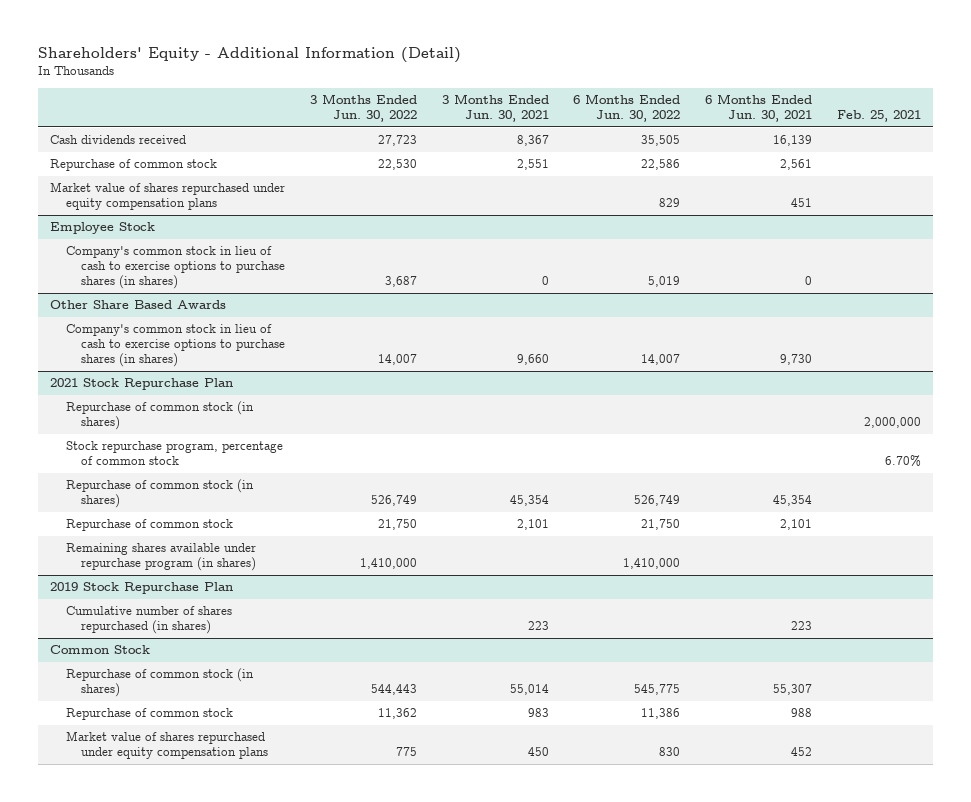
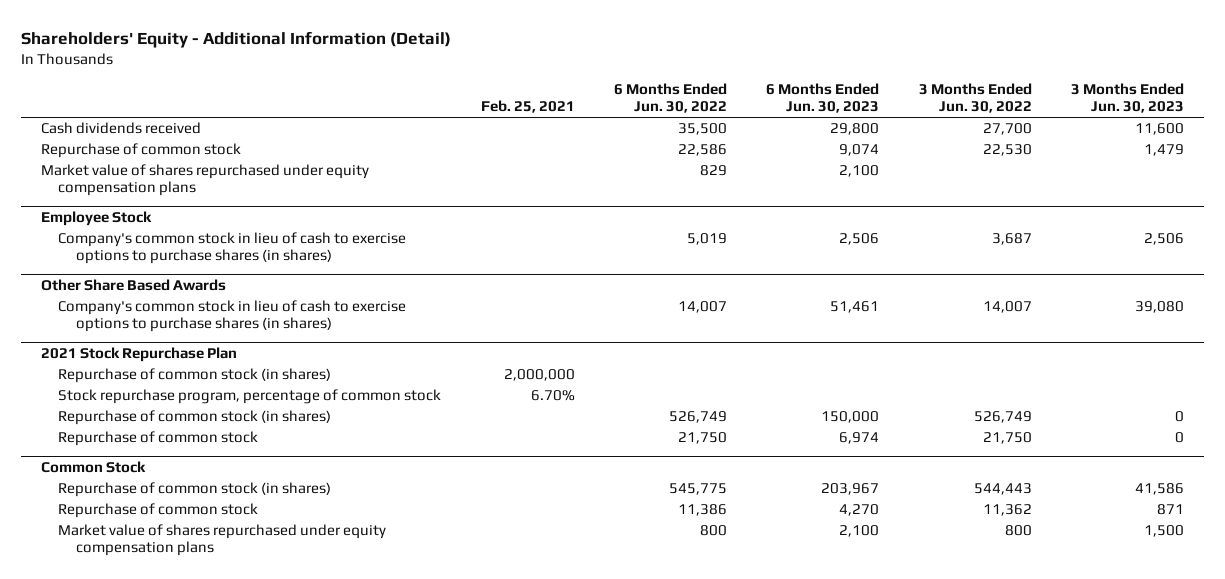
[441,94,549,122] 3 Months Ended Jun. 30, 2021 -> none
[704,94,812,122] 6 Months Ended Jun. 30, 2021 -> none
none -> [766,83,880,114] 6 Months Ended Jun. 30, 2023
none -> [1071,83,1185,114] 3 Months Ended Jun. 30, 2023
[378,135,418,147] 27,723 -> [982,123,1032,136] 27,700
[641,135,681,147] 35,505 -> [678,123,728,136] 35,500
[65,543,257,572] Remaining shares available under repurchase program (in shares) -> none
[50,582,234,595] 2019 Stock Repurchase Plan -> none
[65,606,232,635] Cumulative number of shares repurchased (in shares) -> none
[396,747,418,757] 775 -> [1004,525,1032,537] 800
[659,747,681,757] 830 -> [700,525,728,537] 800

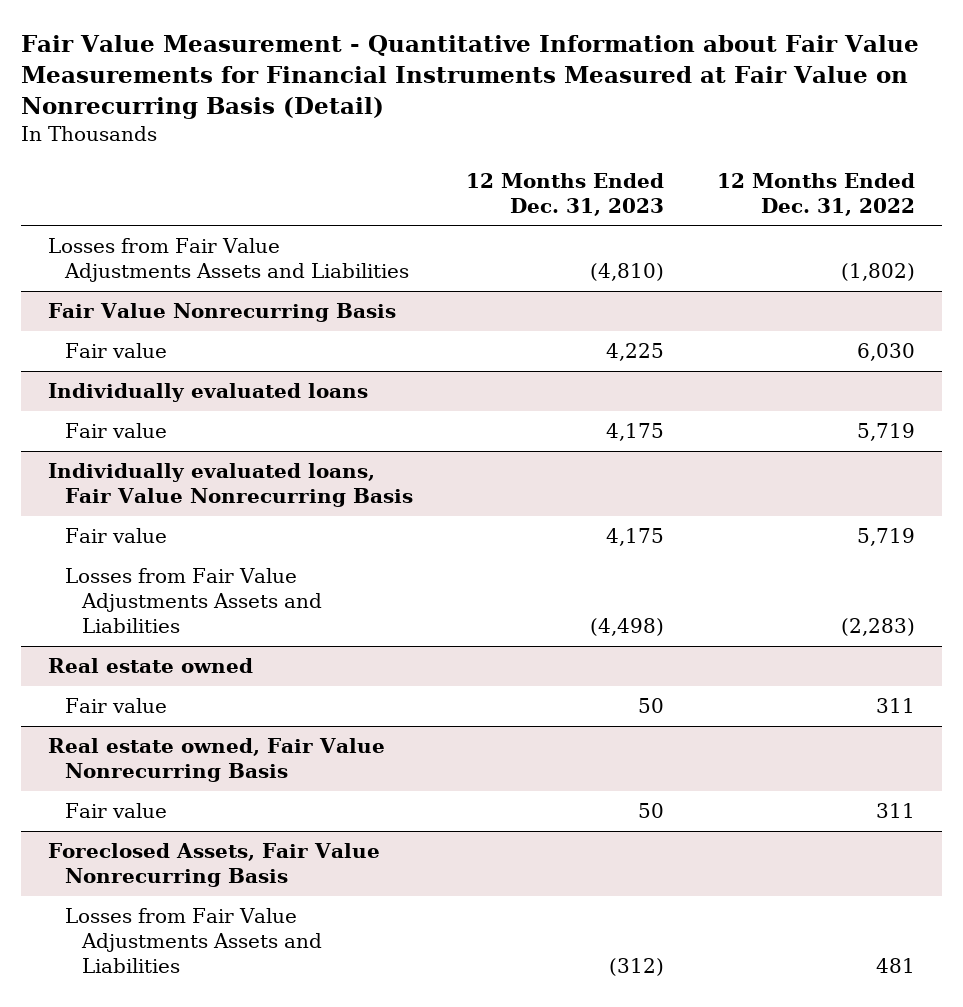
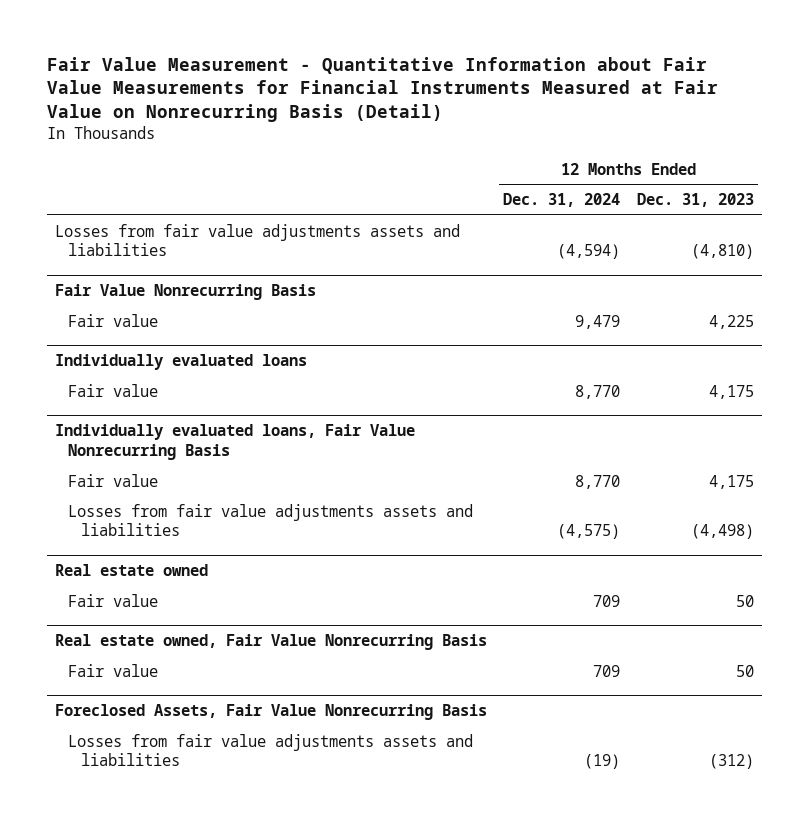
[717,172,916,216] 12 Months Ended Dec. 31, 2022 -> none
none -> [503,193,621,208] Dec. 31, 2024
[47,238,410,283] Losses from Fair Value Adjustments Assets and Liabilities -> [54,223,460,257] Losses from fair value adjustments assets and liabilities
[65,568,323,633] Losses from Fair Value Adjustments Assets and Liabilities -> [68,503,474,537] Losses from fair value adjustments assets and liabilities
[65,908,323,973] Losses from Fair Value Adjustments Assets and Liabilities -> [68,733,474,767] Losses from fair value adjustments assets and liabilities

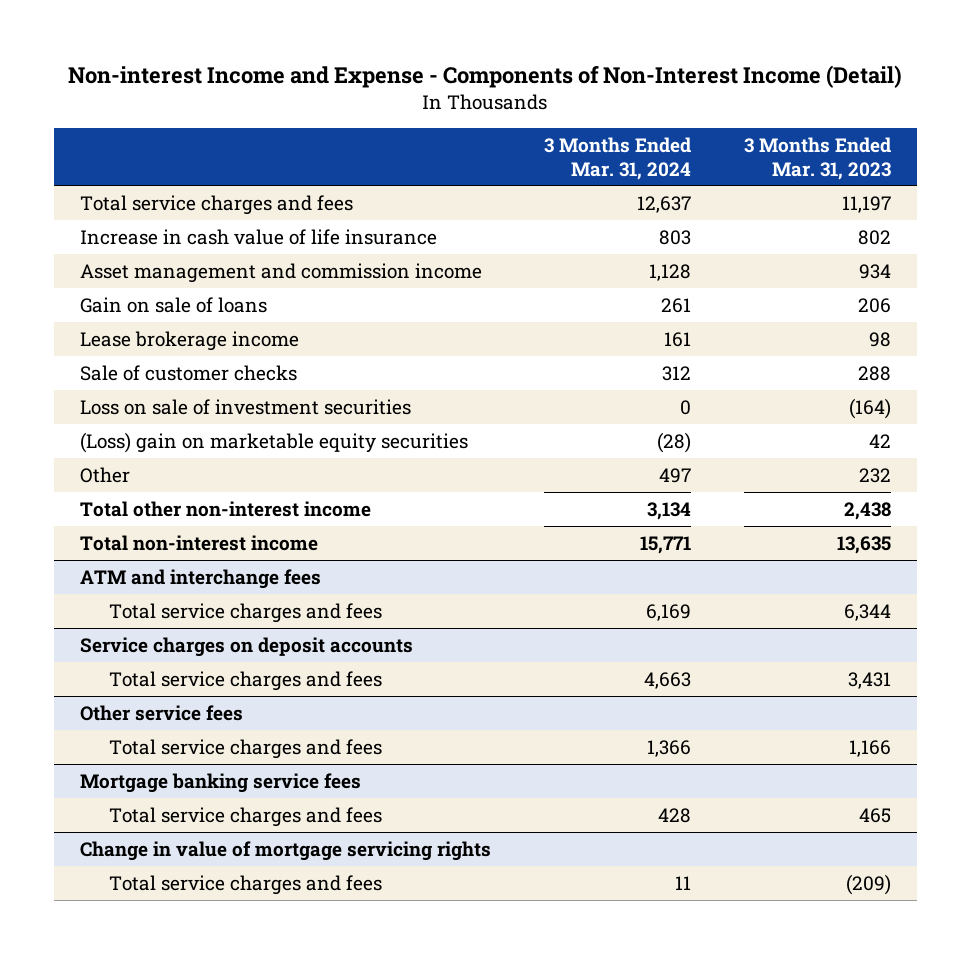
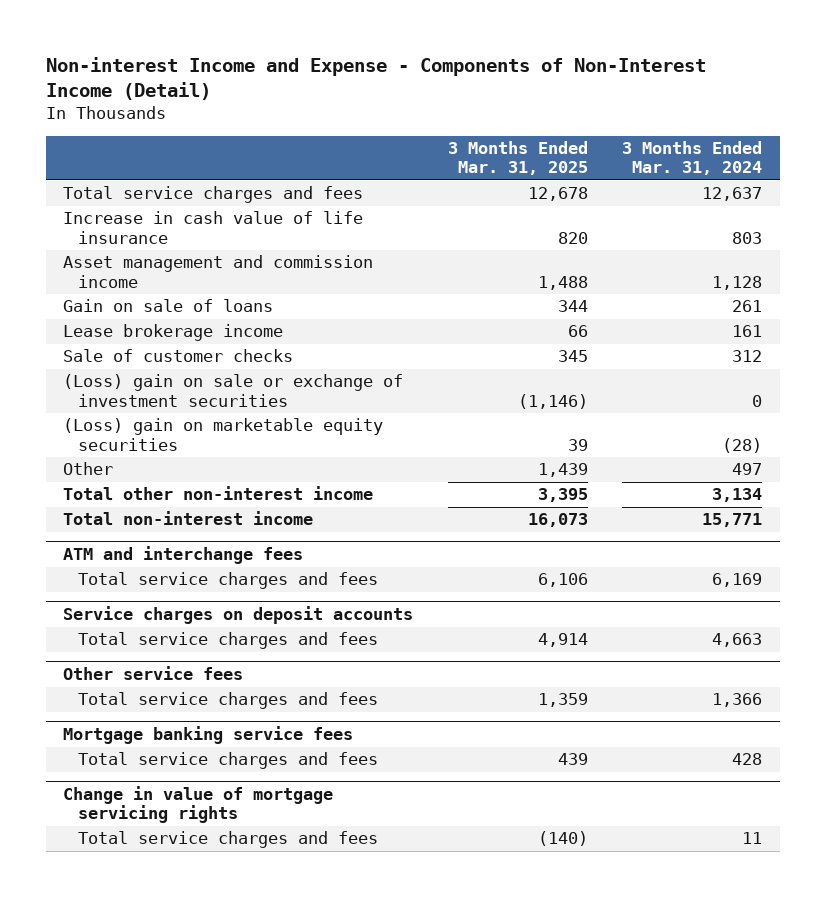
[743,136,891,180] 3 Months Ended Mar. 31, 2023 -> none
none -> [447,141,588,176] 3 Months Ended Mar. 31, 2025
[80,398,412,415] Loss on sale of investment securities -> [63,374,404,407] (Loss) gain on sale or exchange of investment securities

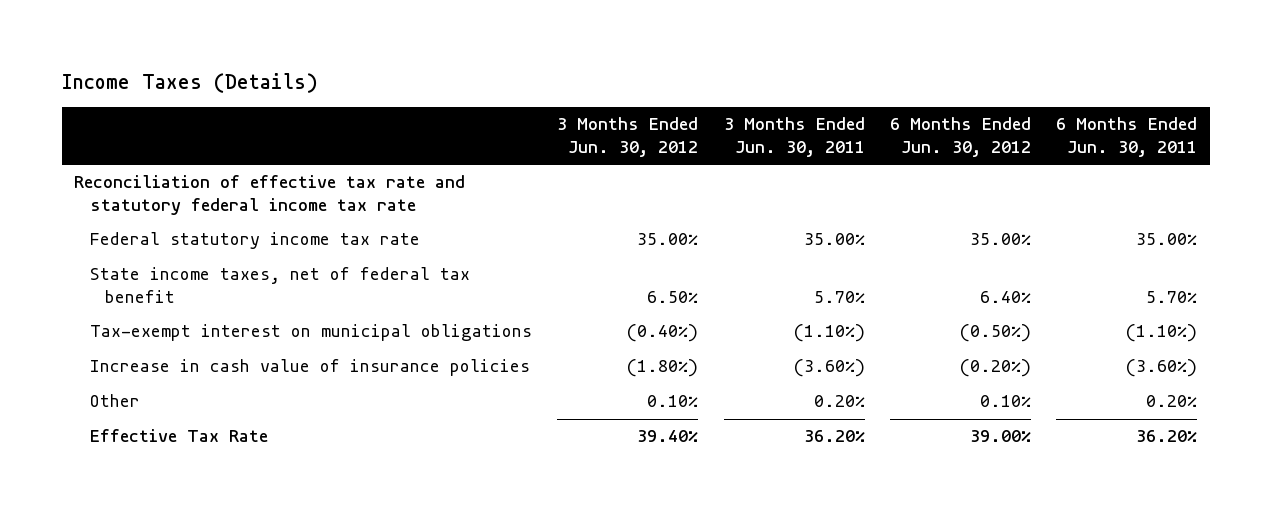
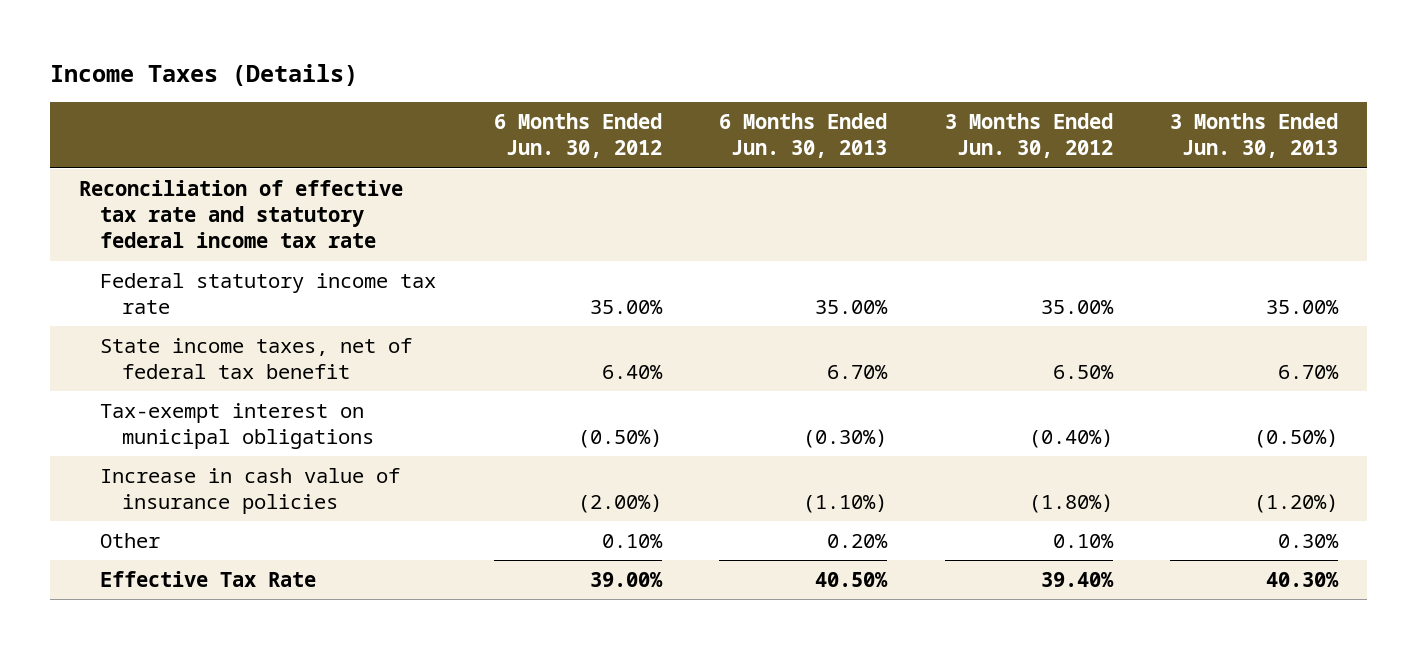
[723,117,865,157] 3 Months Ended Jun. 30, 2011 -> none
[1056,117,1198,157] 6 Months Ended Jun. 30, 2011 -> none
none -> [719,113,888,159] 6 Months Ended Jun. 30, 2013
none -> [1170,113,1339,159] 3 Months Ended Jun. 30, 2013
[960,359,1032,378] (0.20%) -> [577,494,662,514] (2.00%)

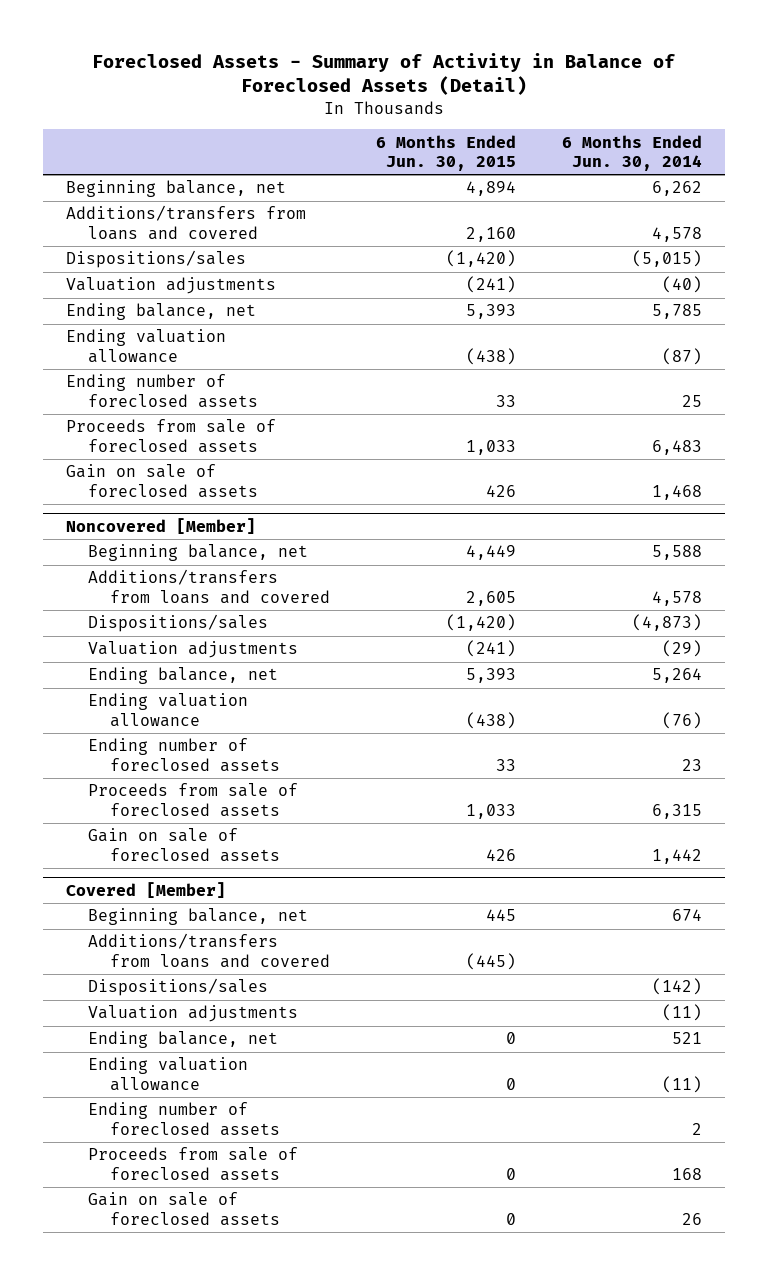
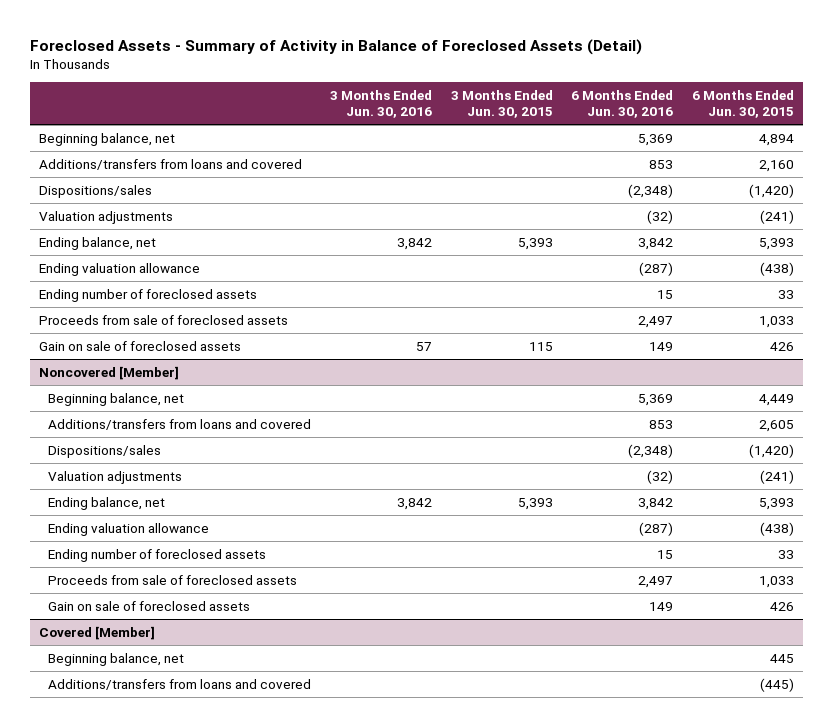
[562,134,703,172] 6 Months Ended Jun. 30, 2014 -> none
none -> [330,90,433,118] 3 Months Ended Jun. 30, 2016
none -> [450,90,553,118] 3 Months Ended Jun. 30, 2015
none -> [571,90,674,118] 6 Months Ended Jun. 30, 2016
[88,978,269,997] Dispositions/sales -> none
[88,1005,299,1023] Valuation adjustments -> none
[88,1031,279,1049] Ending balance, net -> none
[88,1057,249,1091] Ending valuation allowance -> none
[88,1102,281,1136] Ending number of foreclosed assets -> none
[88,1147,299,1181] Proceeds from sale of foreclosed assets -> none
[88,1192,281,1226] Gain on sale of foreclosed assets -> none

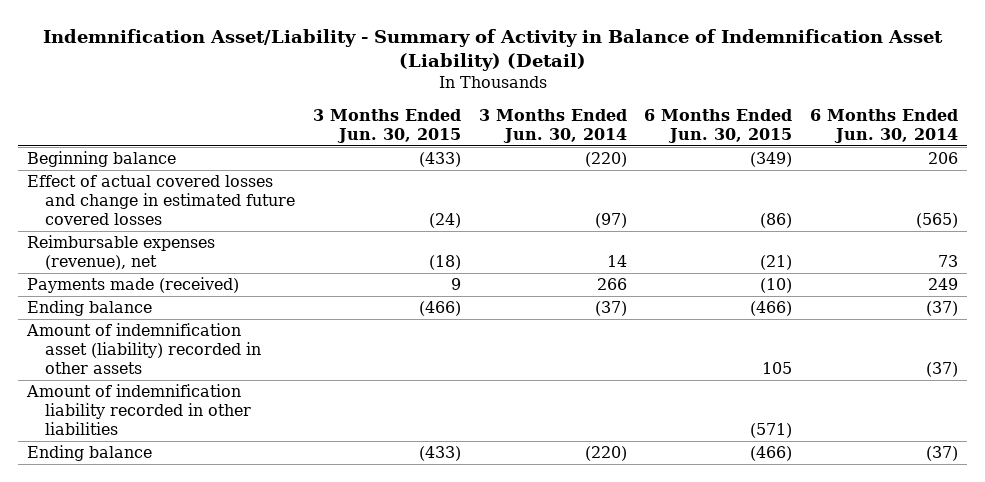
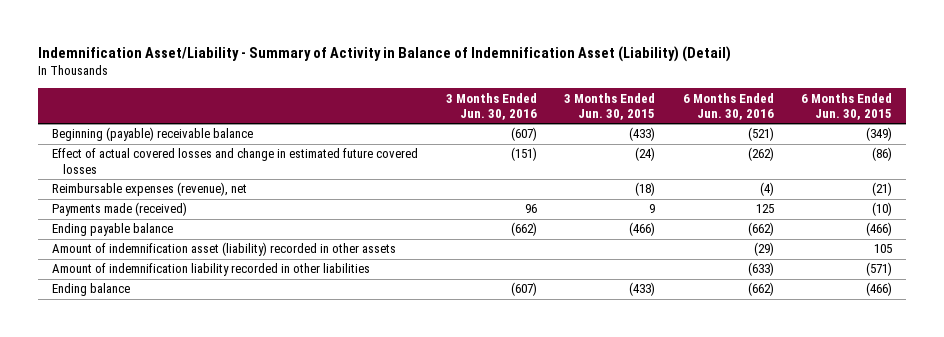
[478,108,627,143] 3 Months Ended Jun. 30, 2014 -> none
[810,108,959,143] 6 Months Ended Jun. 30, 2014 -> none
none -> [445,92,537,121] 3 Months Ended Jun. 30, 2016
none -> [682,92,774,121] 6 Months Ended Jun. 30, 2016
[27,151,177,168] Beginning balance -> [52,127,254,142] Beginning (payable) receivable balance
[27,300,153,317] Ending balance -> [52,223,174,237] Ending payable balance

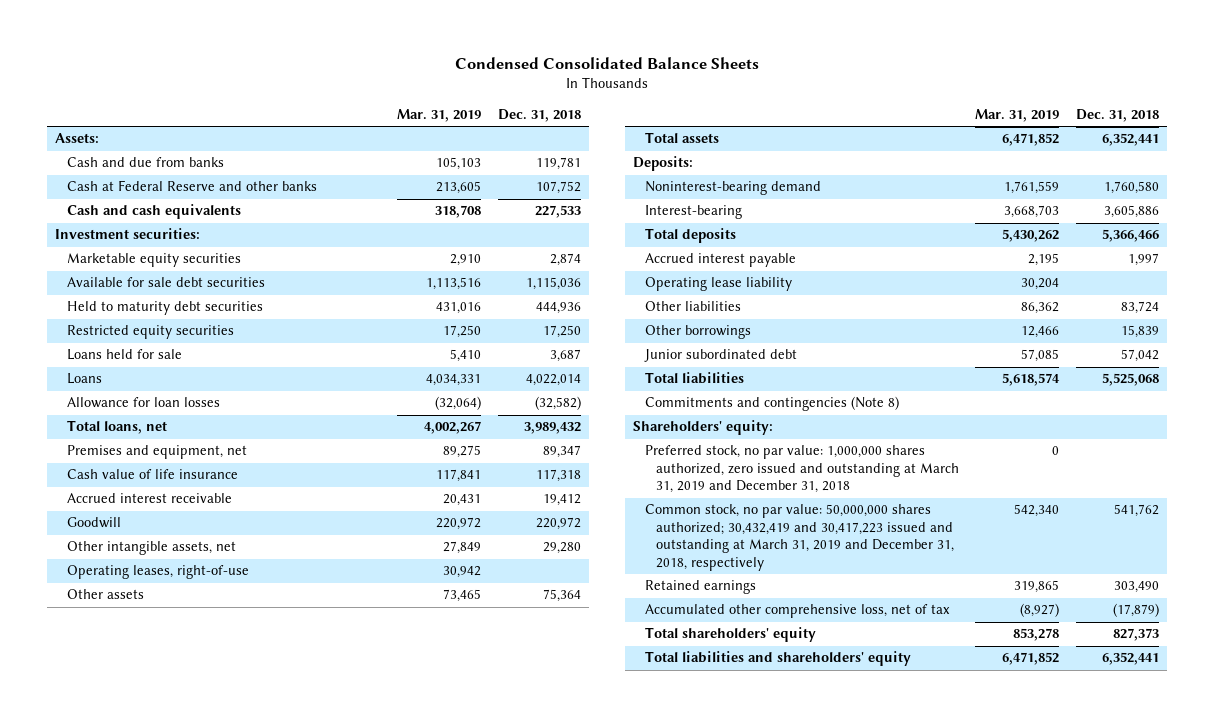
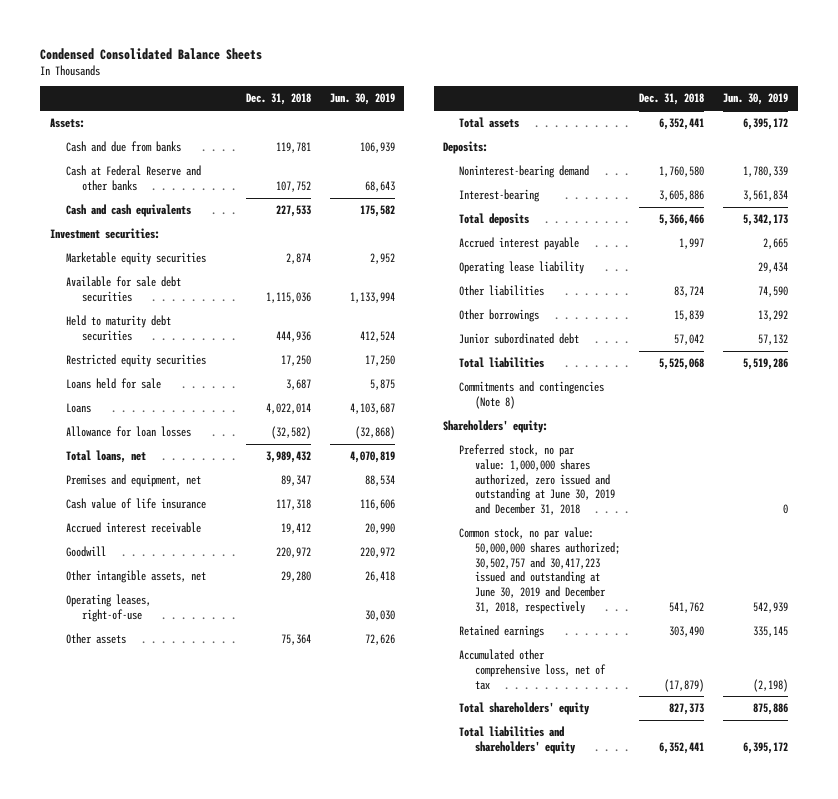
[397,109,482,123] Mar. 31, 2019 -> none
none -> [329,93,395,106] Jun. 30, 2019
[644,445,959,494] Preferred stock, no par value: 1,000,000 shares authorized, zero issued and outstanding at March 31, 2019 and December 31, 2018 -> [459,444,615,516] Preferred stock, no par value: 1,000,000 shares authorized, zero issued and outstanding at June 30, 2019 and December 31, 2018
[644,504,954,571] Common stock, no par value: 50,000,000 shares authorized; 30,432,419 and 30,417,223 issued and outstanding at March 31, 2019 and December 31, 2018, respectively -> [459,527,620,615] Common stock, no par value: 50,000,000 shares authorized; 30,502,757 and 30,417,223 issued and outstanding at June 30, 2019 and December 31, 2018, respectively

